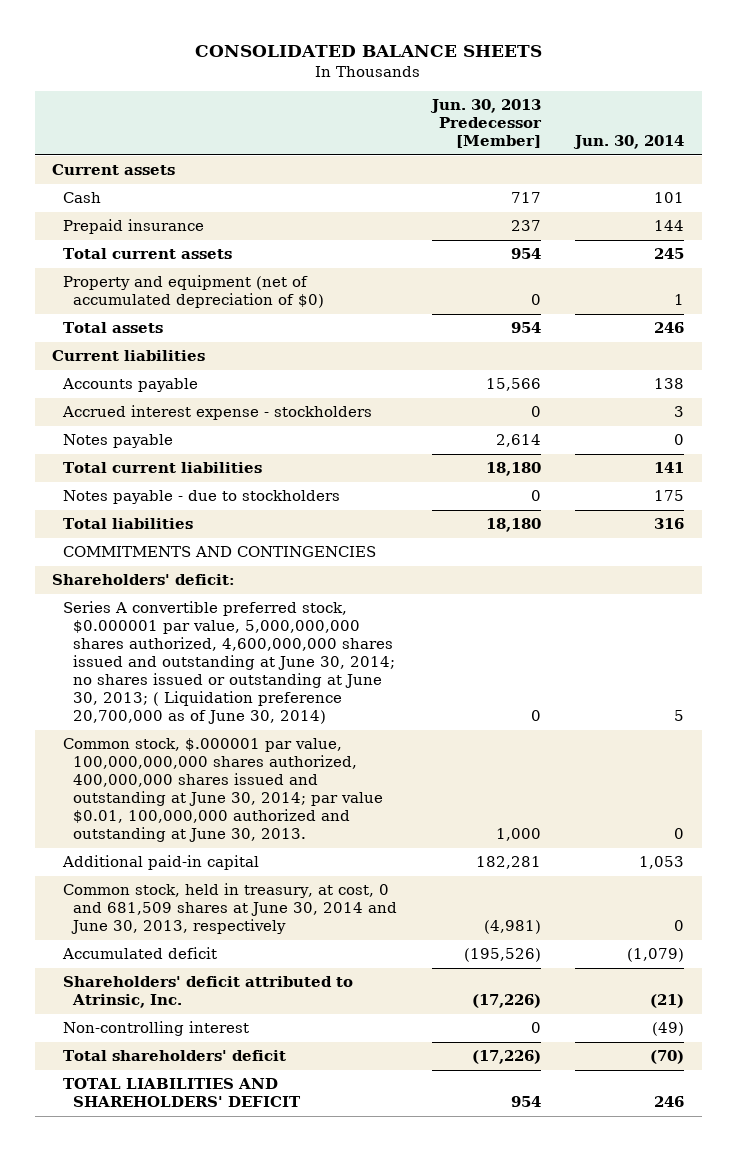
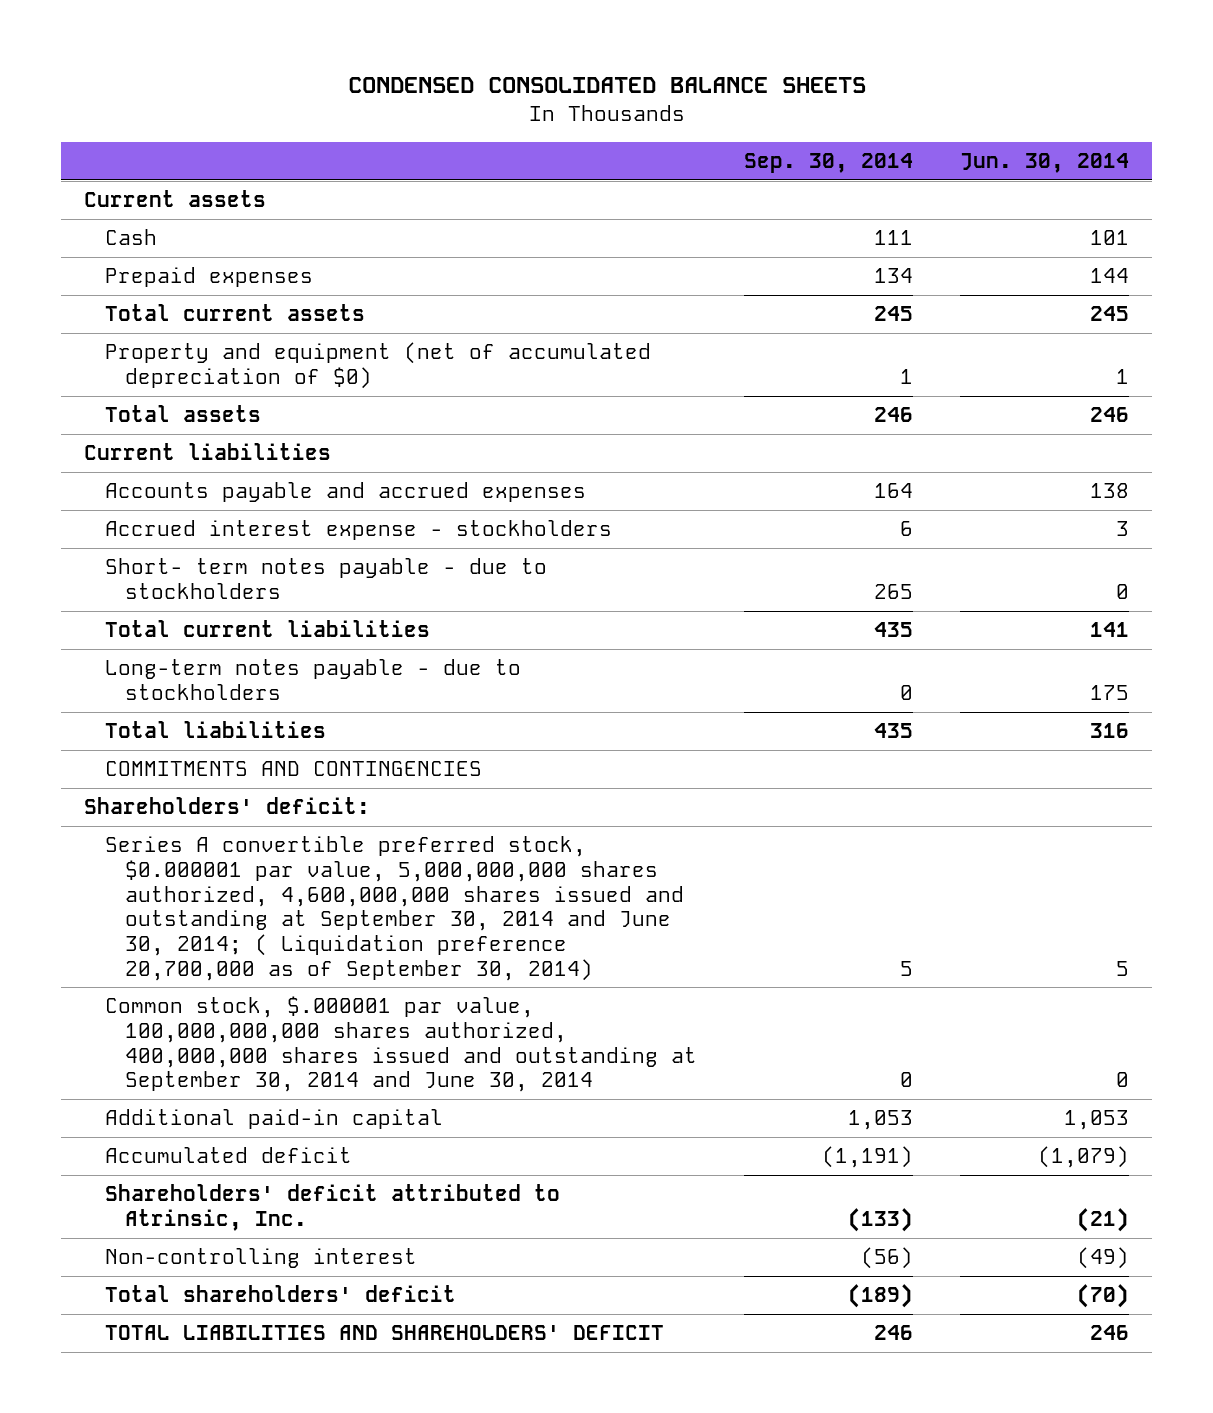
[195,45,543,58] CONSOLIDATED BALANCE SHEETS -> [347,77,866,94] CONDENSED CONSOLIDATED BALANCE SHEETS
[429,98,542,148] Jun. 30, 2013 Predecessor [Member] -> none
none -> [743,153,913,174] Sep. 30, 2014
[62,219,204,235] Prepaid insurance -> [104,267,313,288] Prepaid expenses
[61,378,198,393] Accounts payable -> [104,482,586,503] Accounts payable and accrued expenses
[62,434,173,449] Notes payable -> [104,558,547,599] Short- term notes payable - due to stockholders
[62,490,340,505] Notes payable - due to stockholders -> [104,659,521,700] Long-term notes payable - due to stockholders
[62,601,395,724] Series A convertible preferred stock, $0.000001 par value, 5,000,000,000 shares authorized, 4,600,000,000 shares issued and outstanding at June 30, 2014; no shares issued or outstanding at June 30, 2013; ( Liquidation preference 20,700,000 as of June 30, 2014) -> [104,836,685,981] Series A convertible preferred stock, $0.000001 par value, 5,000,000,000 shares authorized, 4,600,000,000 shares issued and outstanding at September 30, 2014 and June 30, 2014; ( Liquidation preference 20,700,000 as of September 30, 2014)
[62,738,383,842] Common stock, $.000001 par value, 100,000,000,000 shares authorized, 400,000,000 shares issued and outstanding at June 30, 2014; par value $0.01, 100,000,000 authorized and outstanding at June 30, 2013. -> [104,996,698,1093] Common stock, $.000001 par value, 100,000,000,000 shares authorized, 400,000,000 shares issued and outstanding at September 30, 2014 and June 30, 2014
[62,883,397,935] Common stock, held in treasury, at cost, 0 and 681,509 shares at June 30, 2014 and June 30, 2013, respectively -> none

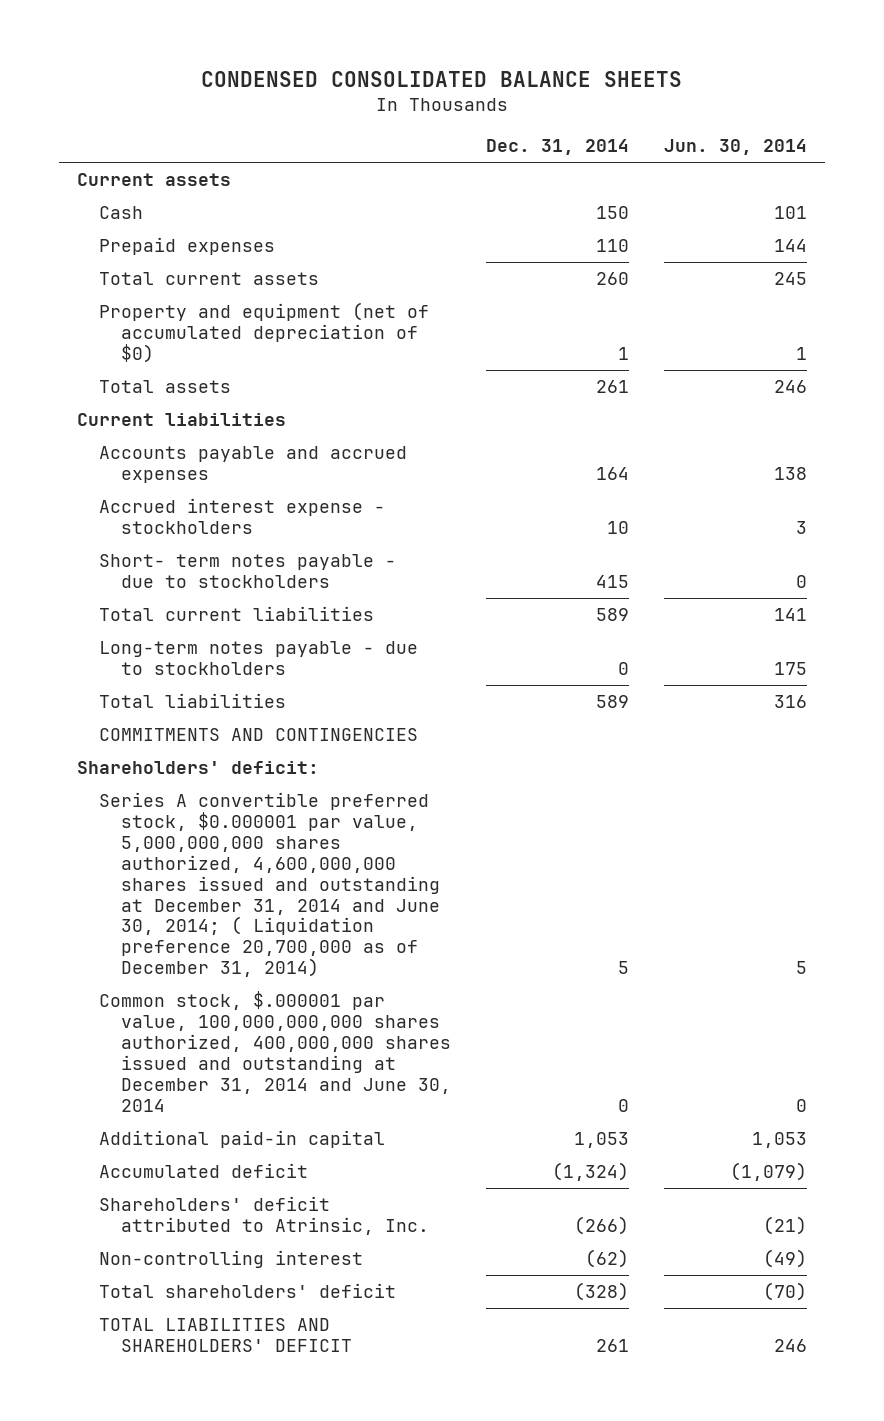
[743,153,913,174] Sep. 30, 2014 -> none
none -> [486,139,630,156] Dec. 31, 2014
[104,836,685,981] Series A convertible preferred stock, $0.000001 par value, 5,000,000,000 shares authorized, 4,600,000,000 shares issued and outstanding at September 30, 2014 and June 30, 2014; ( Liquidation preference 20,700,000 as of September 30, 2014) -> [98,792,440,978] Series A convertible preferred stock, $0.000001 par value, 5,000,000,000 shares authorized, 4,600,000,000 shares issued and outstanding at December 31, 2014 and June 30, 2014; ( Liquidation preference 20,700,000 as of December 31, 2014)
[104,996,698,1093] Common stock, $.000001 par value, 100,000,000,000 shares authorized, 400,000,000 shares issued and outstanding at September 30, 2014 and June 30, 2014 -> [98,991,451,1112] Common stock, $.000001 par value, 100,000,000,000 shares authorized, 400,000,000 shares issued and outstanding at December 31, 2014 and June 30, 2014

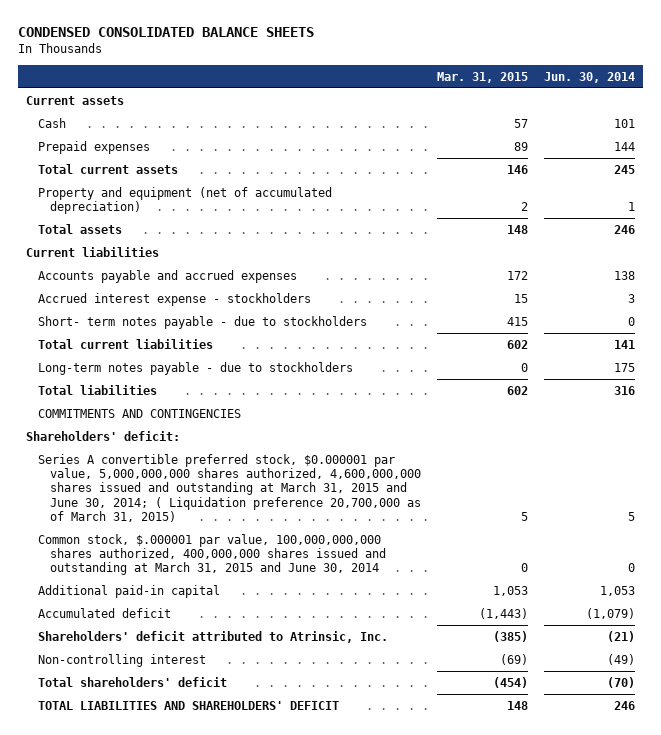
[486,139,630,156] Dec. 31, 2014 -> none
none -> [437,71,529,83] Mar. 31, 2015
[98,302,429,363] Property and equipment (net of accumulated depreciation of $0) -> [38,186,333,215] Property and equipment (net of accumulated depreciation)
[98,792,440,978] Series A convertible preferred stock, $0.000001 par value, 5,000,000,000 shares authorized, 4,600,000,000 shares issued and outstanding at December 31, 2014 and June 30, 2014; ( Liquidation preference 20,700,000 as of December 31, 2014) -> [38,453,422,522] Series A convertible preferred stock, $0.000001 par value, 5,000,000,000 shares authorized, 4,600,000,000 shares issued and outstanding at March 31, 2015 and June 30, 2014; ( Liquidation preference 20,700,000 as of March 31, 2015)
[98,991,451,1112] Common stock, $.000001 par value, 100,000,000,000 shares authorized, 400,000,000 shares issued and outstanding at December 31, 2014 and June 30, 2014 -> [38,533,387,576] Common stock, $.000001 par value, 100,000,000,000 shares authorized, 400,000,000 shares issued and outstanding at March 31, 2015 and June 30, 2014

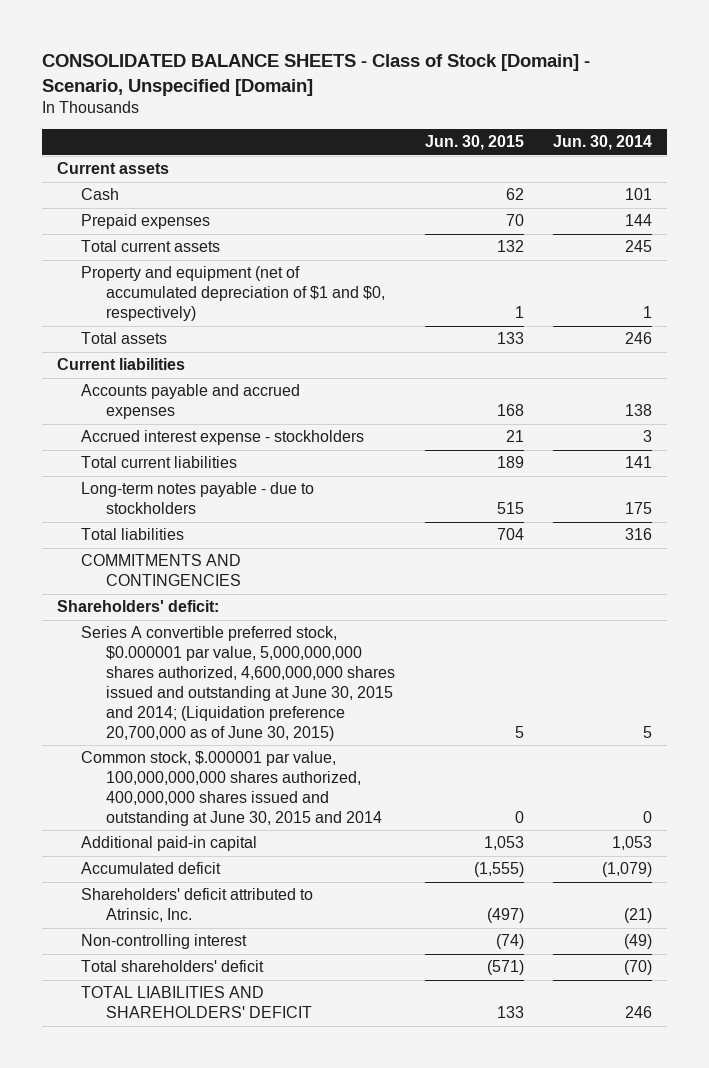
[17,26,314,37] CONDENSED CONSOLIDATED BALANCE SHEETS -> [42,53,591,96] CONSOLIDATED BALANCE SHEETS - Class of Stock [Domain] - Scenario, Unspecified [Domain]
[437,71,529,83] Mar. 31, 2015 -> none
none -> [424,135,524,151] Jun. 30, 2015
[38,186,333,215] Property and equipment (net of accumulated depreciation) -> [81,266,385,322] Property and equipment (net of accumulated depreciation of $1 and $0, respectively)
[38,315,368,329] Short- term notes payable - due to stockholders -> none
[38,453,422,522] Series A convertible preferred stock, $0.000001 par value, 5,000,000,000 shares authorized, 4,600,000,000 shares issued and outstanding at March 31, 2015 and June 30, 2014; ( Liquidation preference 20,700,000 as of March 31, 2015) -> [81,626,395,741] Series A convertible preferred stock, $0.000001 par value, 5,000,000,000 shares authorized, 4,600,000,000 shares issued and outstanding at June 30, 2015 and 2014; (Liquidation preference 20,700,000 as of June 30, 2015)
[38,533,387,576] Common stock, $.000001 par value, 100,000,000,000 shares authorized, 400,000,000 shares issued and outstanding at March 31, 2015 and June 30, 2014 -> [81,751,382,826] Common stock, $.000001 par value, 100,000,000,000 shares authorized, 400,000,000 shares issued and outstanding at June 30, 2015 and 2014

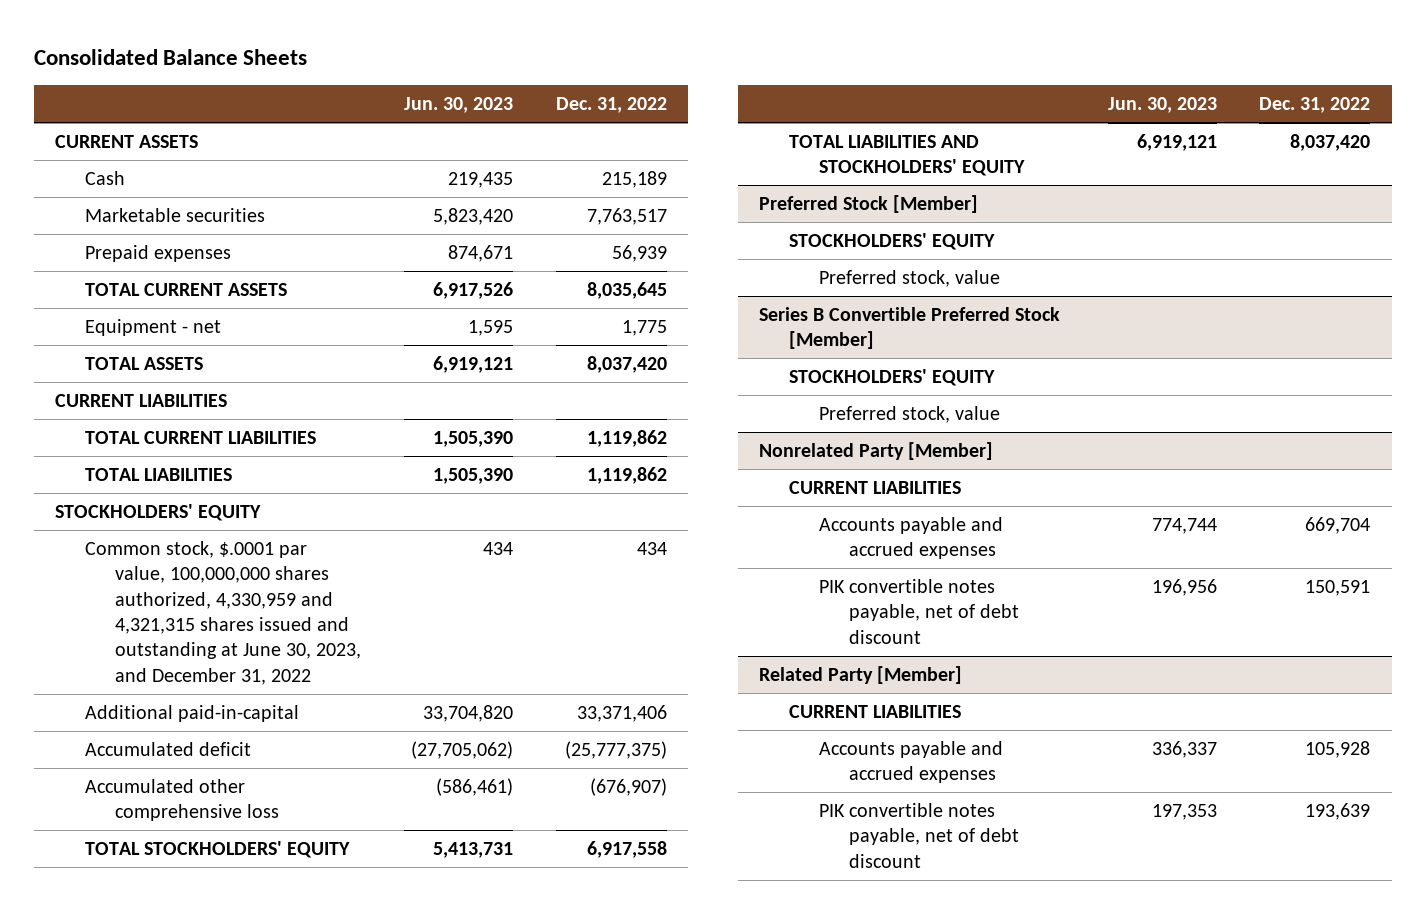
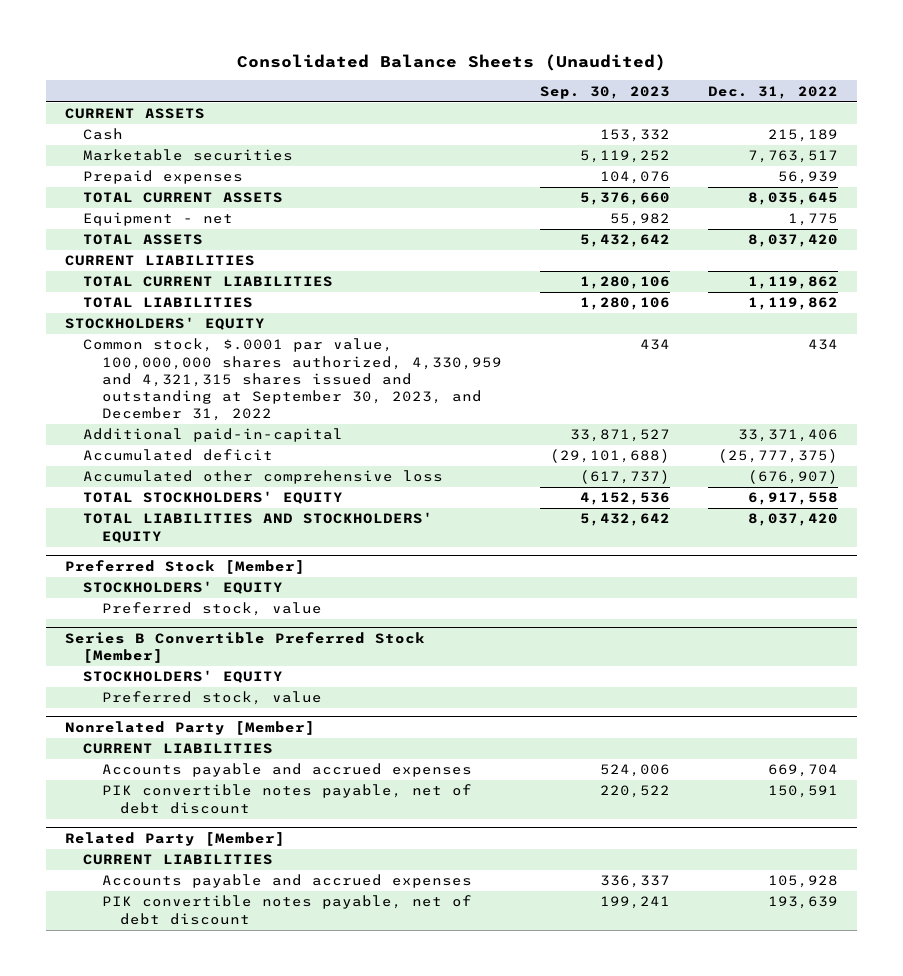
[34,49,308,66] Consolidated Balance Sheets -> [236,53,666,71] Consolidated Balance Sheets (Unaudited)
[403,97,513,114] Jun. 30, 2023 -> none
none -> [539,85,670,99] Sep. 30, 2023
[85,540,362,685] Common stock, $.0001 par value, 100,000,000 shares authorized, 4,330,959 and 4,321,315 shares issued and outstanding at June 30, 2023, and December 31, 2022 -> [83,338,502,422] Common stock, $.0001 par value, 100,000,000 shares authorized, 4,330,959 and 4,321,315 shares issued and outstanding at September 30, 2023, and December 31, 2022

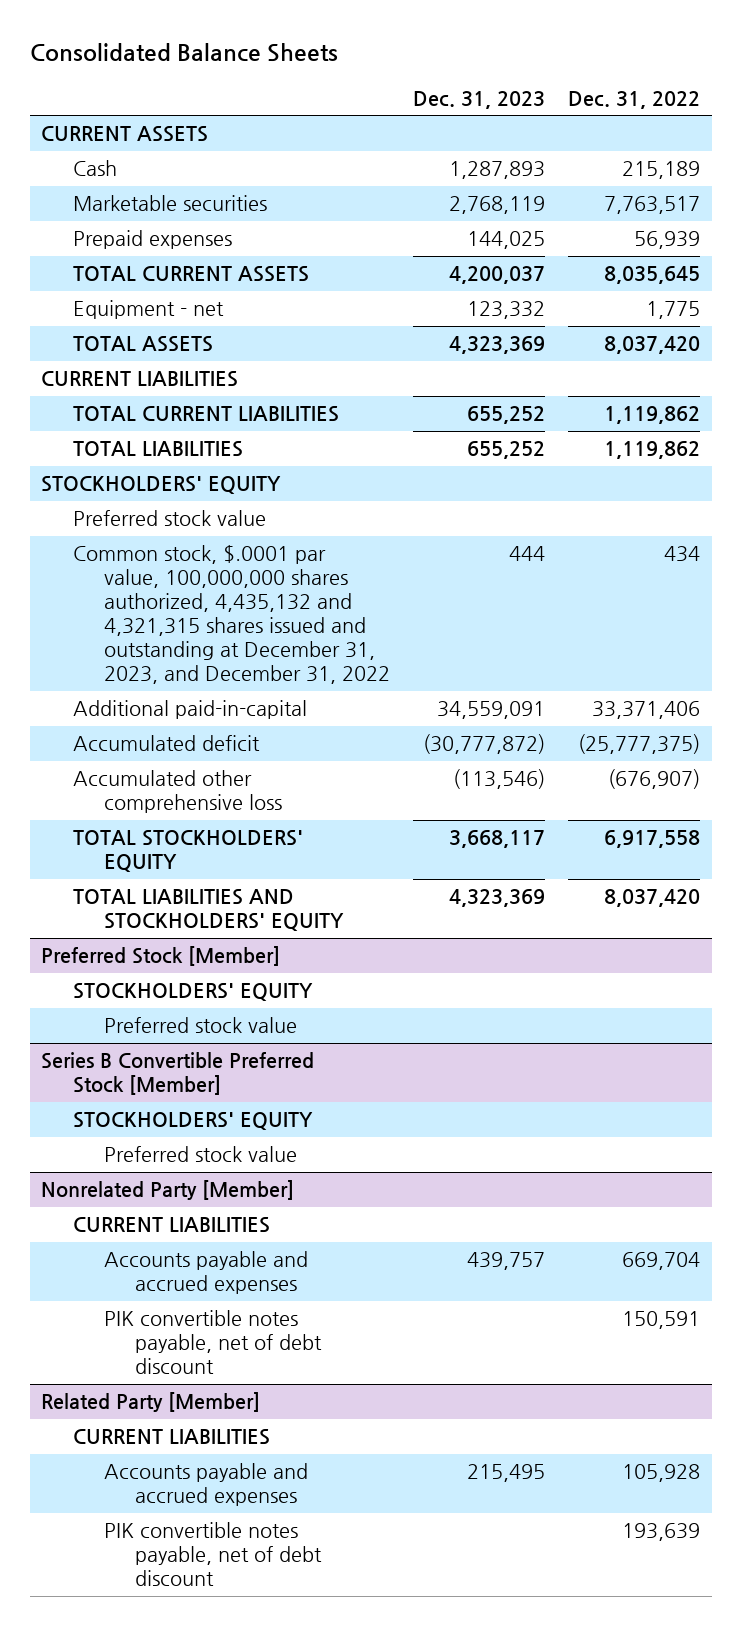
[236,53,666,71] Consolidated Balance Sheets (Unaudited) -> [29,43,338,63] Consolidated Balance Sheets
[539,85,670,99] Sep. 30, 2023 -> none
none -> [412,90,545,109] Dec. 31, 2023
none -> [72,510,266,527] Preferred stock value
[83,338,502,422] Common stock, $.0001 par value, 100,000,000 shares authorized, 4,330,959 and 4,321,315 shares issued and outstanding at September 30, 2023, and December 31, 2022 -> [72,545,390,685] Common stock, $.0001 par value, 100,000,000 shares authorized, 4,435,132 and 4,321,315 shares issued and outstanding at December 31, 2023, and December 31, 2022
[101,602,322,617] Preferred stock, value -> [103,1017,297,1034] Preferred stock value
[101,691,322,706] Preferred stock, value -> [103,1146,297,1163] Preferred stock value

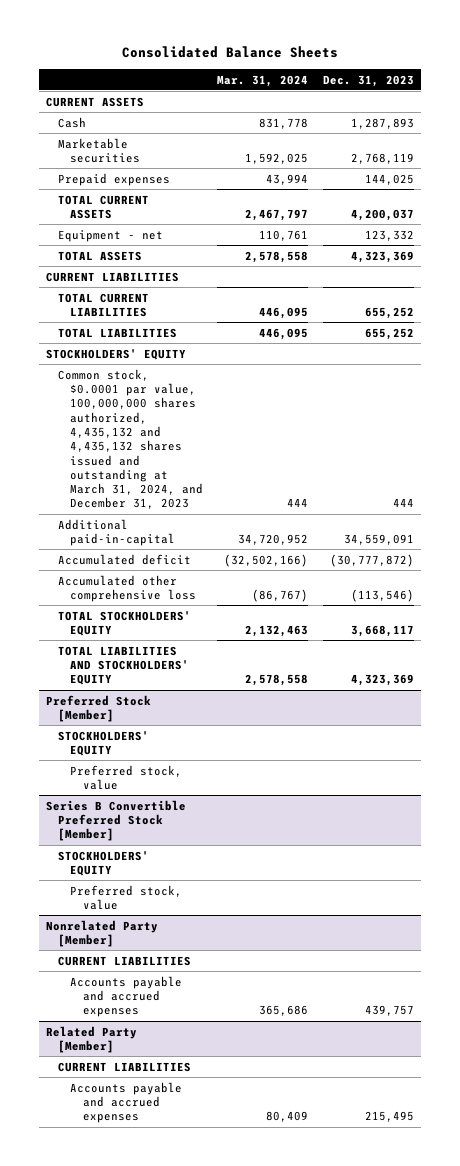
[568,90,701,109] Dec. 31, 2022 -> none
none -> [217,74,309,87] Mar. 31, 2024
[72,510,266,527] Preferred stock value -> none
[72,545,390,685] Common stock, $.0001 par value, 100,000,000 shares authorized, 4,435,132 and 4,321,315 shares issued and outstanding at December 31, 2023, and December 31, 2022 -> [58,368,204,510] Common stock, $0.0001 par value, 100,000,000 shares authorized, 4,435,132 and 4,435,132 shares issued and outstanding at March 31, 2024, and December 31, 2023
[103,1017,297,1034] Preferred stock value -> [70,764,183,790] Preferred stock, value
[103,1146,297,1163] Preferred stock value -> [70,884,183,910] Preferred stock, value
[103,1310,323,1375] PIK convertible notes payable, net of debt discount -> none
[103,1522,323,1587] PIK convertible notes payable, net of debt discount -> none

